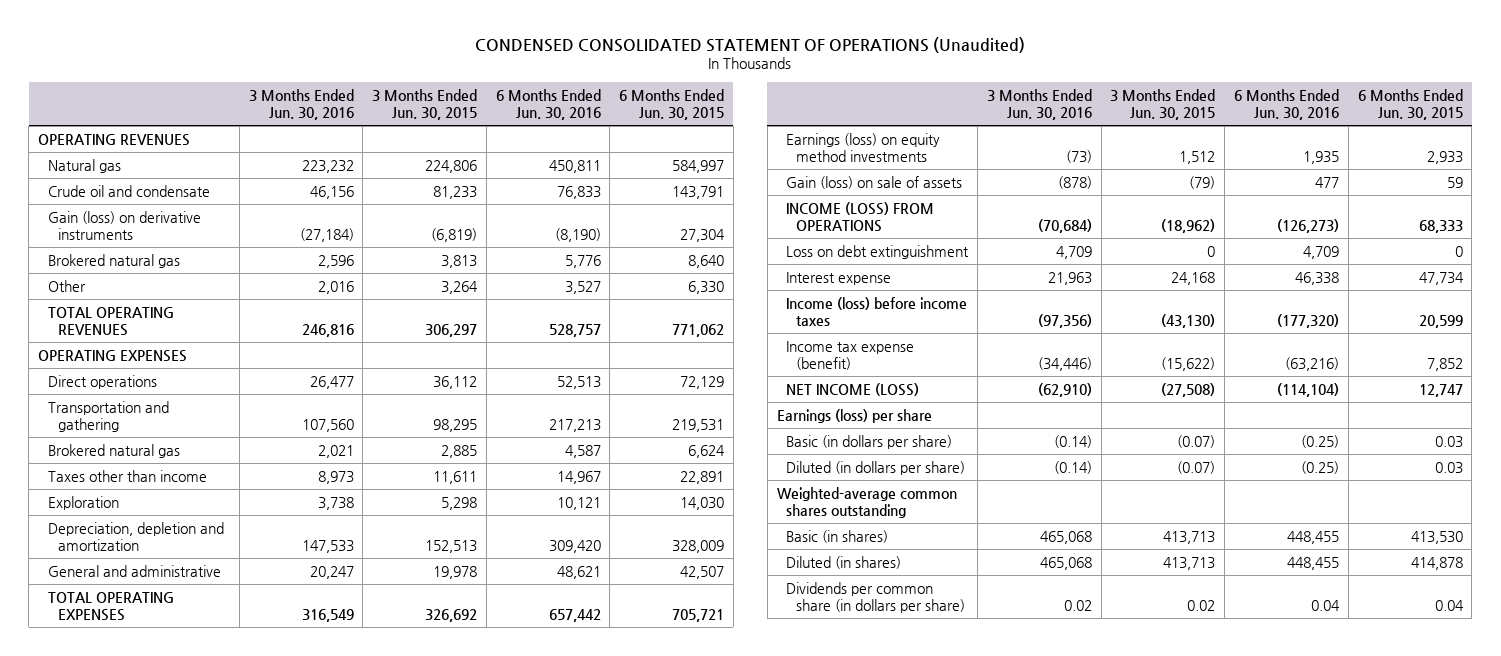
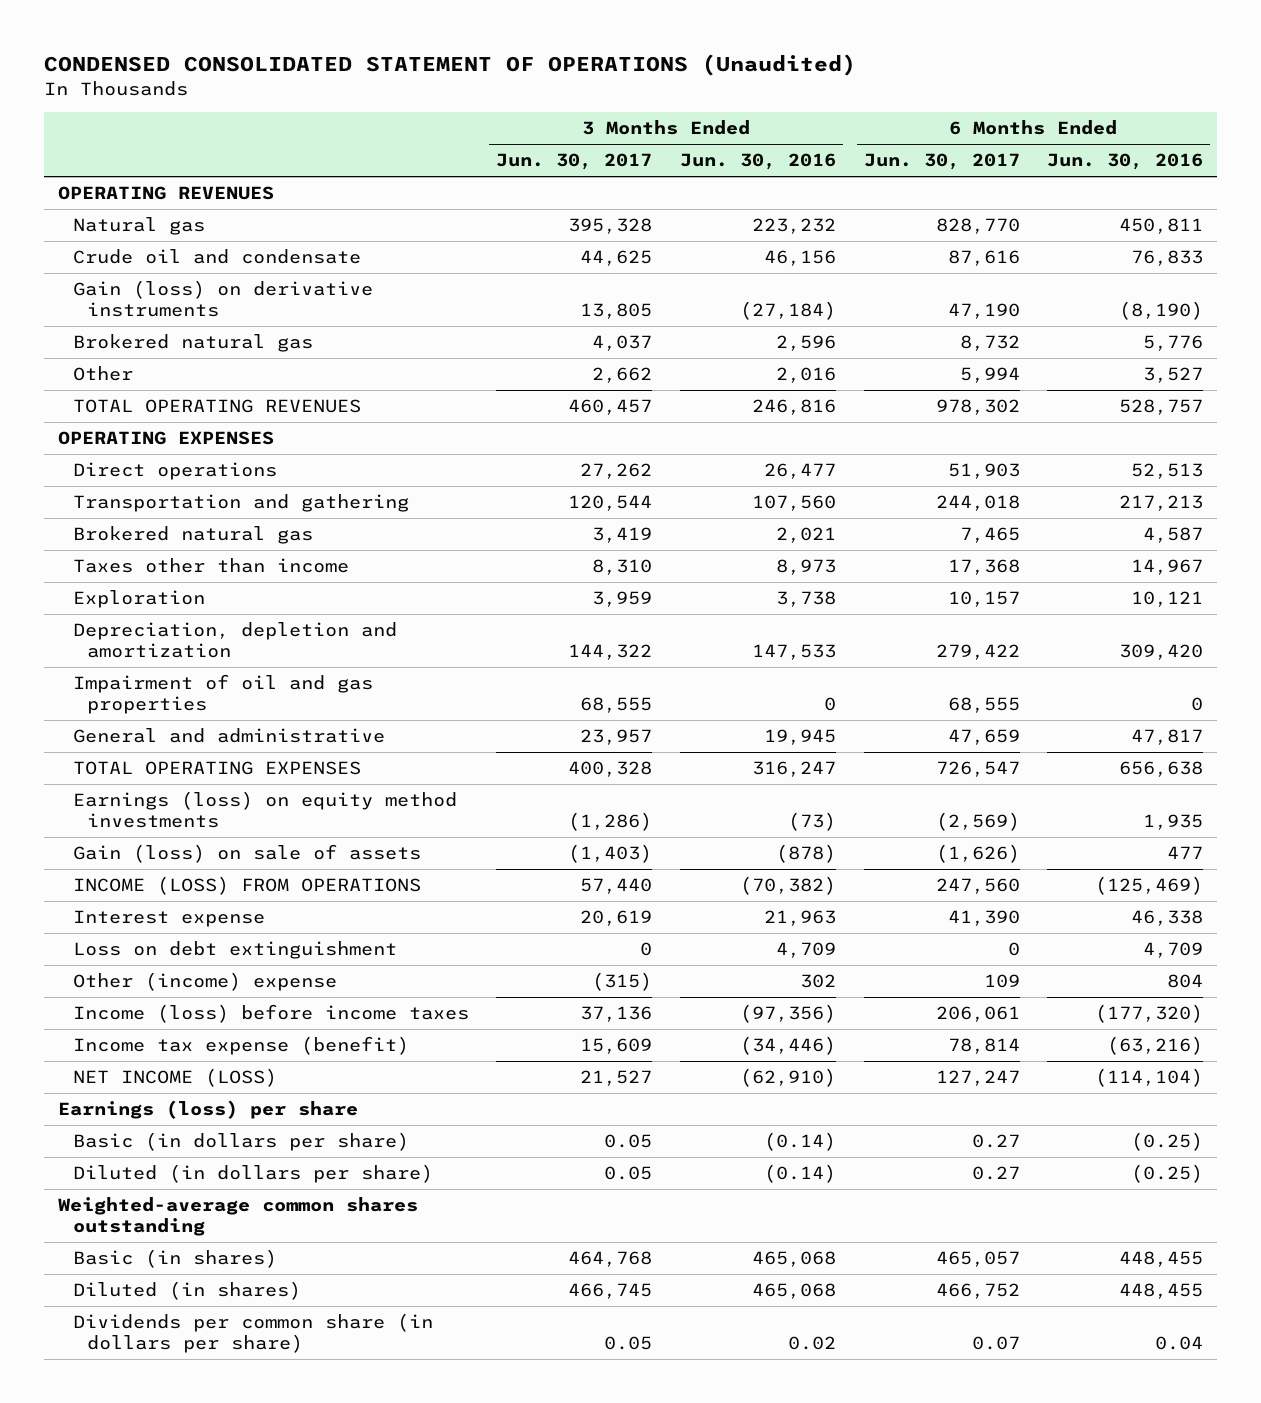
[372,88,478,120] 3 Months Ended Jun. 30, 2015 -> none
[619,88,725,120] 6 Months Ended Jun. 30, 2015 -> none
none -> [496,153,653,171] Jun. 30, 2017
none -> [863,153,1020,171] Jun. 30, 2017
none -> [72,674,373,715] Impairment of oil and gas properties
[309,565,354,579] 20,247 -> [763,729,836,746] 19,945
[556,565,601,579] 48,621 -> [1131,729,1204,746] 47,817
[301,608,354,622] 316,549 -> [751,761,836,778] 316,247
[548,608,601,622] 657,442 -> [1119,761,1204,778] 656,638
[1037,218,1092,233] (70,684) -> [739,876,836,896] (70,382)
[1277,218,1340,233] (126,273) -> [1095,876,1204,896] (125,469)
[786,244,970,259] Loss on debt extinguishment -> [72,941,397,960] Loss on debt extinguishment
none -> [72,972,337,992] Other (income) expense

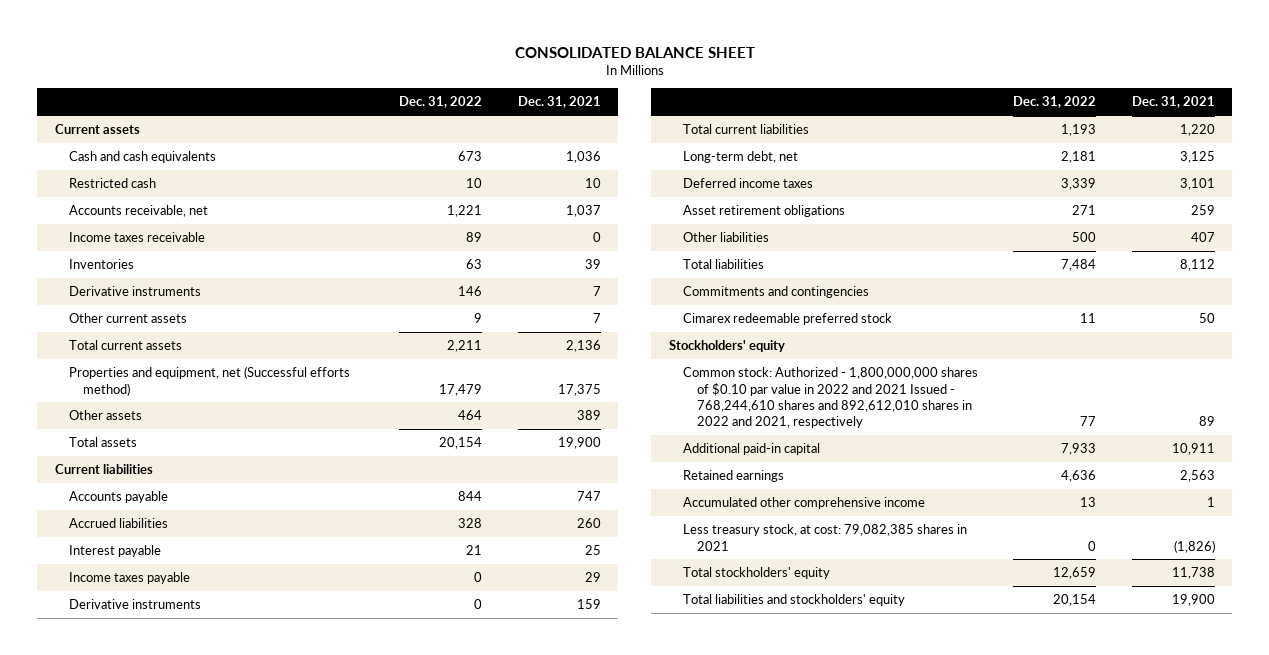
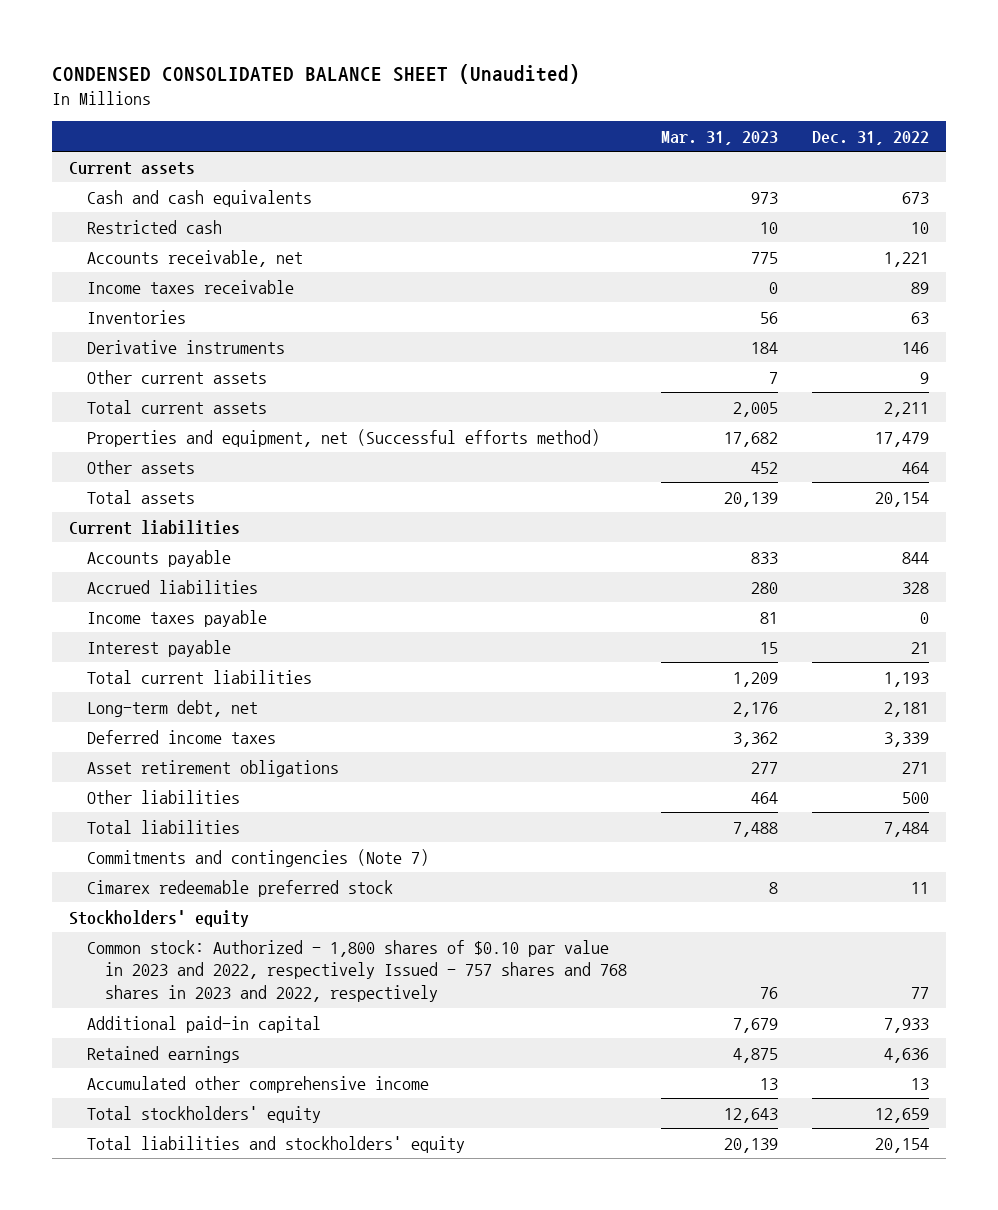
[514,46,755,58] CONSOLIDATED BALANCE SHEET -> [51,63,580,84] CONDENSED CONSOLIDATED BALANCE SHEET (Unaudited)
[517,96,601,109] Dec. 31, 2021 -> none
none -> [661,131,779,146] Mar. 31, 2023
[68,599,201,610] Derivative instruments -> none
[68,545,161,558] Interest payable -> [87,639,232,657] Interest payable
[682,286,869,299] Commitments and contingencies -> [87,848,430,867] Commitments and contingencies (Note 7)
[682,367,978,429] Common stock: Authorized - 1,800,000,000 shares of $0.10 par value in 2022 and 2021 Issued - 768,244,610 shares and 892,612,010 shares in 2022 and 2021, respectively -> [87,939,628,1003] Common stock: Authorized - 1,800 shares of $0.10 par value in 2023 and 2022, respectively Issued - 757 shares and 768 shares in 2023 and 2022, respectively
[682,524,967,551] Less treasury stock, at cost: 79,082,385 shares in 2021 -> none

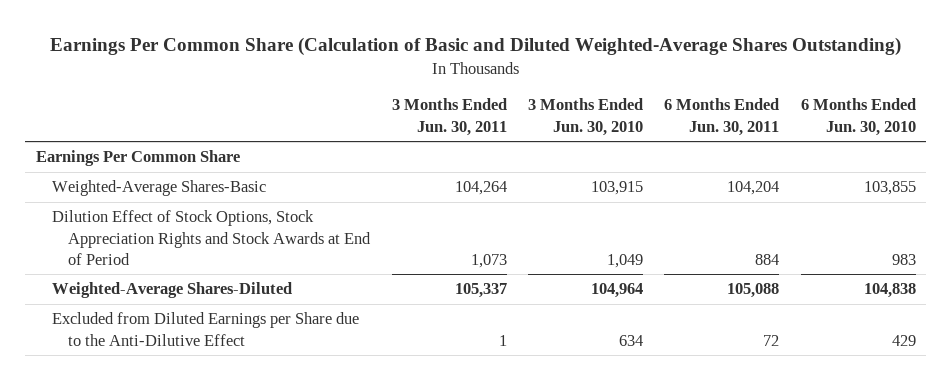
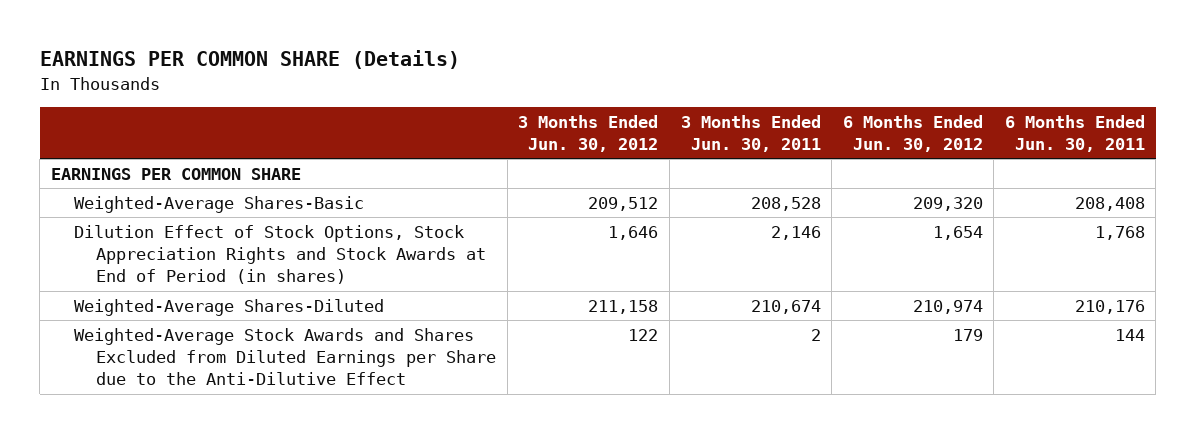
[49,37,901,57] Earnings Per Common Share (Calculation of Basic and Diluted Weighted-Average Shares Outstanding) -> [39,50,460,70] EARNINGS PER COMMON SHARE (Details)
[527,98,643,136] 3 Months Ended Jun. 30, 2010 -> none
[800,98,916,136] 6 Months Ended Jun. 30, 2010 -> none
none -> [518,114,659,152] 3 Months Ended Jun. 30, 2012
none -> [842,114,983,152] 6 Months Ended Jun. 30, 2012
[36,150,241,167] Earnings Per Common Share -> [50,167,301,180] EARNINGS PER COMMON SHARE
[454,181,507,196] 104,264 -> [750,196,821,211] 208,528
[727,181,780,196] 104,204 -> [1074,196,1145,211] 208,408
[52,210,372,265] Dilution Effect of Stock Options, Stock Appreciation Rights and Stock Awards at End of Period -> [73,224,487,285] Dilution Effect of Stock Options, Stock Appreciation Rights and Stock Awards at End of Period (in shares)
[470,253,507,268] 1,073 -> [770,225,821,240] 2,146
[755,253,780,265] 884 -> [1094,225,1145,240] 1,768
[454,283,507,299] 105,337 -> [750,299,821,314] 210,674
[727,283,780,299] 105,088 -> [1074,299,1145,314] 210,176
[52,312,360,346] Excluded from Diluted Earnings per Share due to the Anti-Dilutive Effect -> [73,327,497,386] Weighted-Average Stock Awards and Shares Excluded from Diluted Earnings per Share due to the Anti-Dilutive Effect
[498,334,507,346] 1 -> [810,328,821,341] 2
[763,334,780,346] 72 -> [1114,328,1145,341] 144

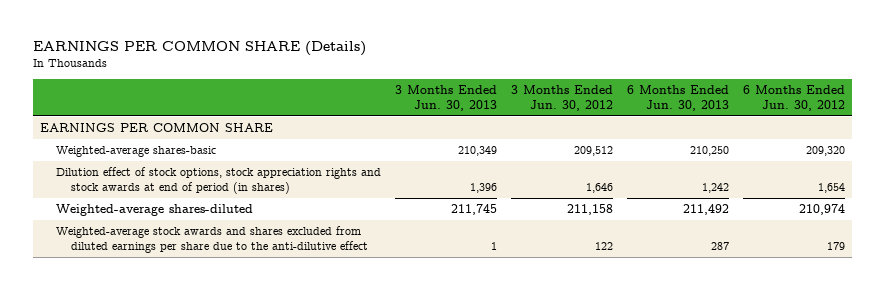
[680,114,821,152] 3 Months Ended Jun. 30, 2011 -> none
[1004,114,1145,152] 6 Months Ended Jun. 30, 2011 -> none
none -> [394,85,497,112] 3 Months Ended Jun. 30, 2013
none -> [627,85,730,112] 6 Months Ended Jun. 30, 2013
[73,195,364,213] Weighted-Average Shares-Basic -> [55,145,216,157] Weighted-average shares-basic
[73,224,487,285] Dilution Effect of Stock Options, Stock Appreciation Rights and Stock Awards at End of Period (in shares) -> [55,166,381,194] Dilution effect of stock options, stock appreciation rights and stock awards at end of period (in shares)
[73,298,384,316] Weighted-Average Shares-Diluted -> [55,203,253,216] Weighted-average shares-diluted
[73,327,497,386] Weighted-Average Stock Awards and Shares Excluded from Diluted Earnings per Share due to the Anti-Dilutive Effect -> [55,225,369,253] Weighted-average stock awards and shares excluded from diluted earnings per share due to the anti-dilutive effect

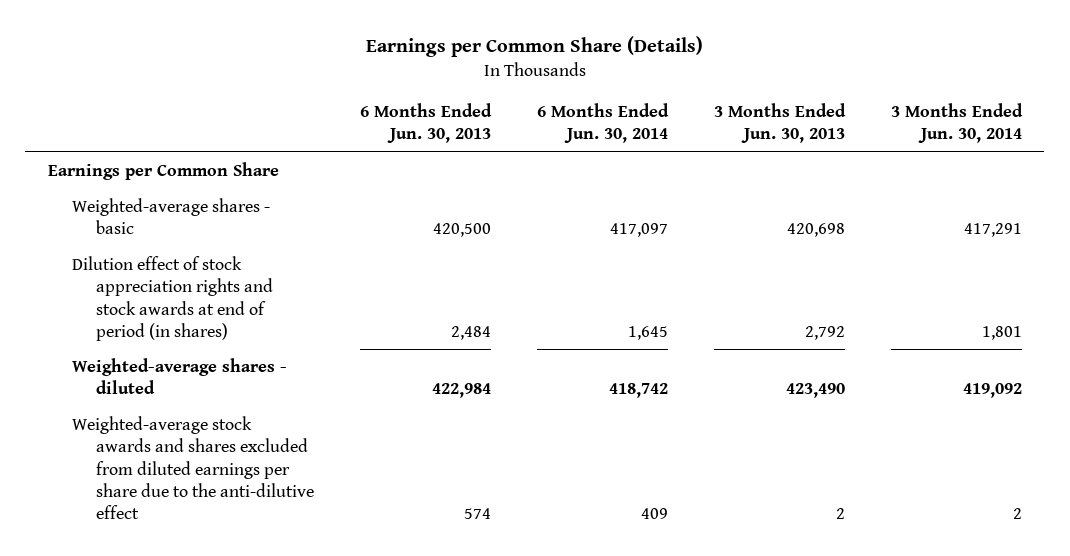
[33,41,367,57] EARNINGS PER COMMON SHARE (Details) -> [365,36,703,58] Earnings per Common Share (Details)
[511,85,614,112] 3 Months Ended Jun. 30, 2012 -> none
[743,85,846,112] 6 Months Ended Jun. 30, 2012 -> none
none -> [536,103,669,144] 6 Months Ended Jun. 30, 2014
none -> [890,103,1023,144] 3 Months Ended Jun. 30, 2014
[40,122,274,132] EARNINGS PER COMMON SHARE -> [48,162,280,181] Earnings per Common Share
[55,145,216,157] Weighted-average shares-basic -> [72,198,271,235] Weighted-average shares - basic
[457,145,497,156] 210,349 -> [786,223,845,238] 420,698
[690,145,730,156] 210,250 -> [433,223,492,238] 420,500
[55,166,381,194] Dilution effect of stock options, stock appreciation rights and stock awards at end of period (in shares) -> [72,256,274,341] Dilution effect of stock appreciation rights and stock awards at end of period (in shares)
[469,182,497,193] 1,396 -> [804,325,845,340] 2,792
[702,182,730,193] 1,242 -> [451,325,492,340] 2,484
[55,203,253,216] Weighted-average shares-diluted -> [72,358,288,395] Weighted-average shares - diluted
[450,203,497,215] 211,745 -> [785,383,845,399] 423,490
[683,203,730,215] 211,492 -> [432,383,492,399] 422,984
[490,241,497,250] 1 -> [835,507,845,519] 2
[711,241,730,250] 287 -> [464,507,492,519] 574

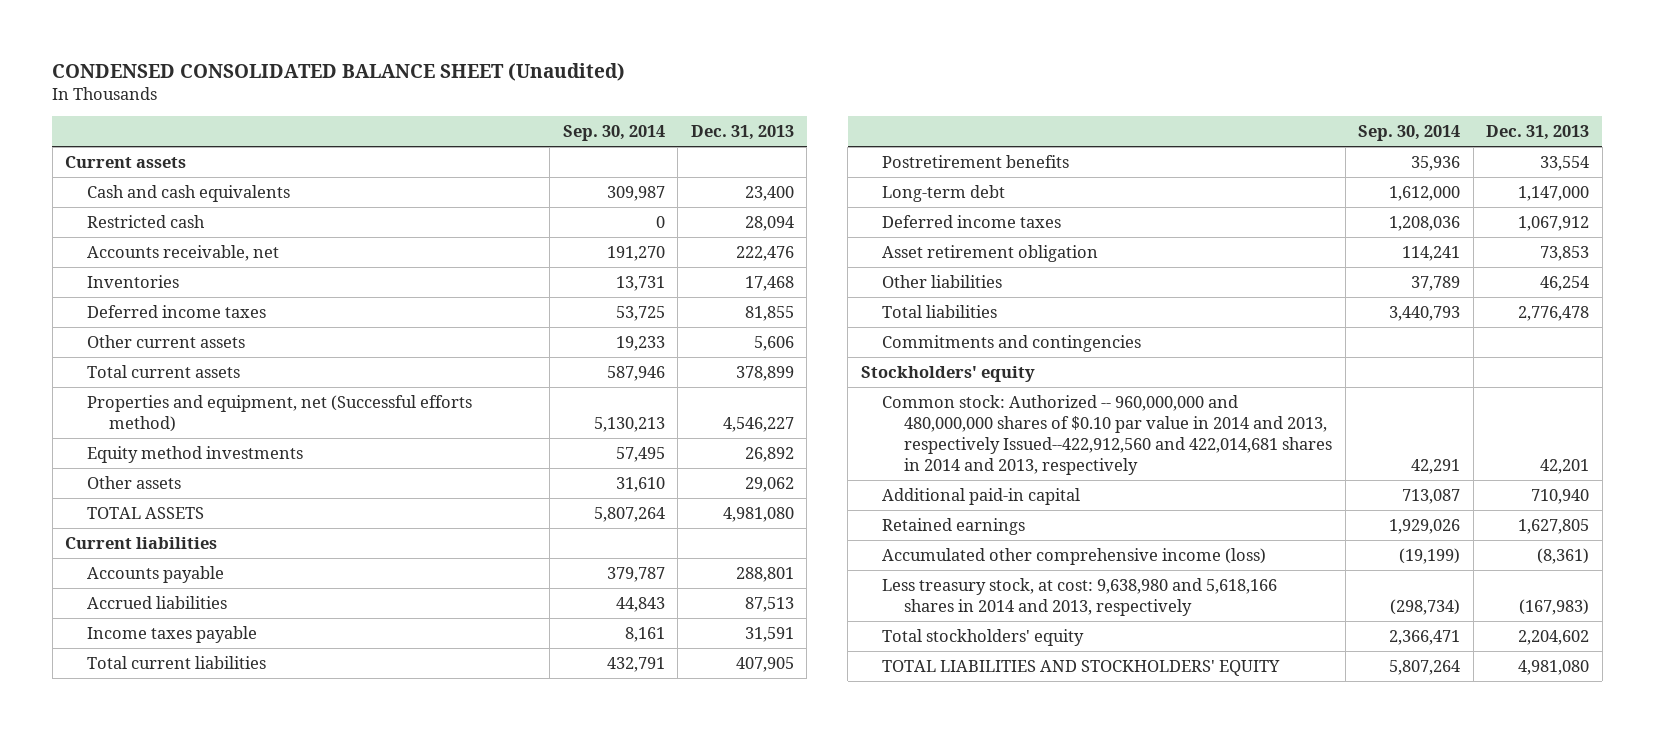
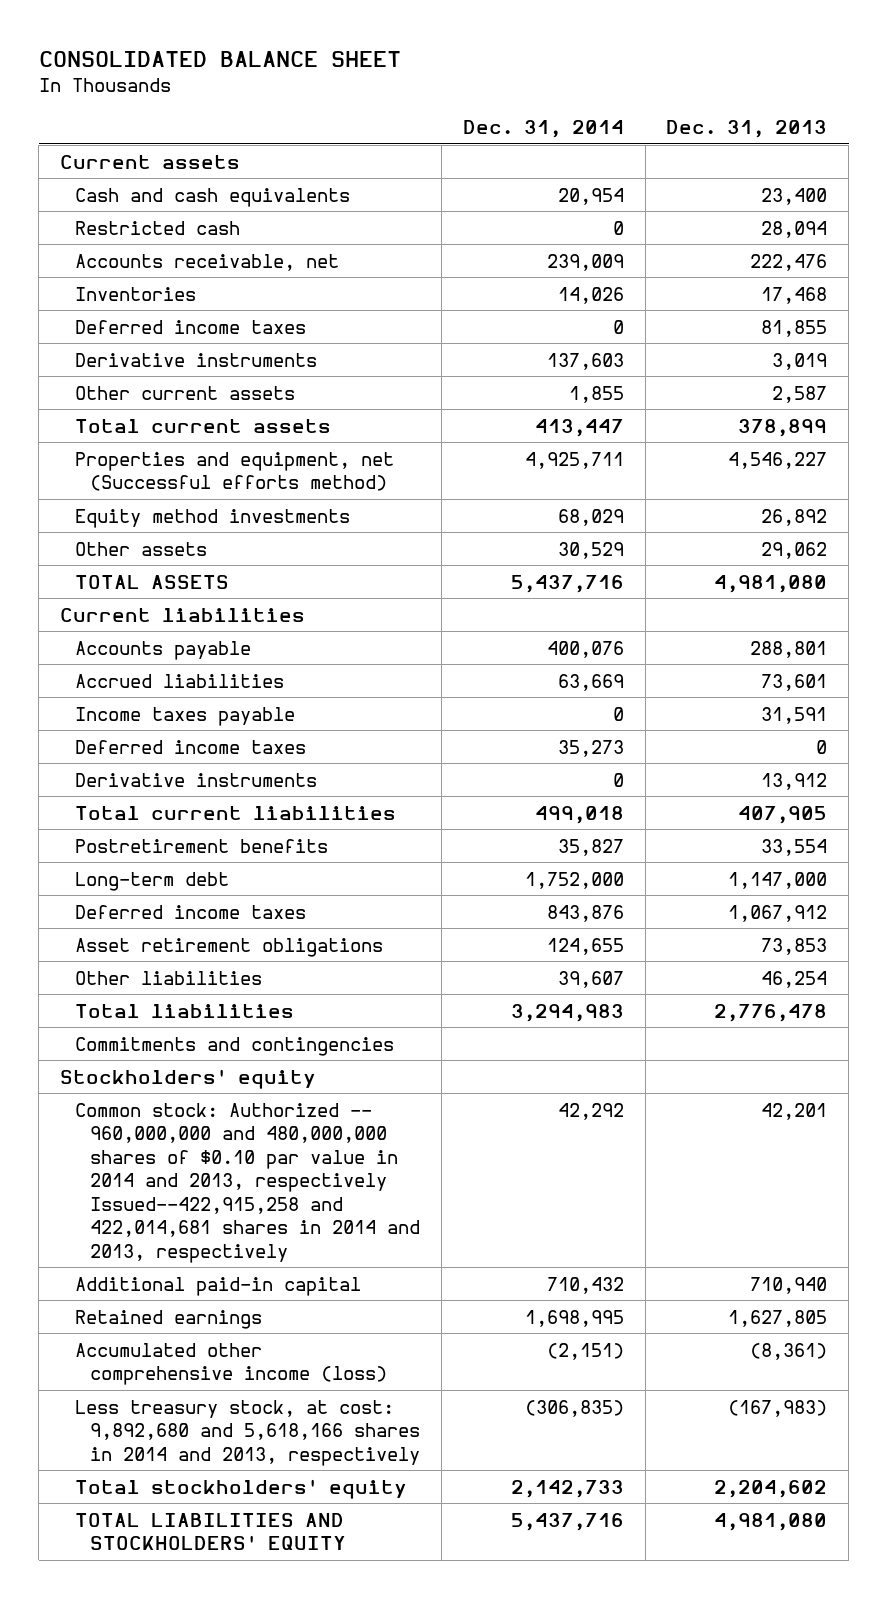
[52,62,626,81] CONDENSED CONSOLIDATED BALANCE SHEET (Unaudited) -> [38,51,401,68] CONSOLIDATED BALANCE SHEET
[562,125,665,142] Sep. 30, 2014 -> none
none -> [462,120,624,139] Dec. 31, 2014
none -> [74,352,317,367] Derivative instruments
[753,335,794,351] 5,606 -> [772,385,828,403] 2,587
[744,596,794,612] 87,513 -> [761,673,828,691] 73,601
none -> [74,739,306,754] Deferred income taxes
none -> [74,772,317,787] Derivative instruments
[882,244,1099,262] Asset retirement obligation -> [74,937,383,957] Asset retirement obligations
[882,394,1333,476] Common stock: Authorized -- 960,000,000 and 480,000,000 shares of $0.10 par value in 2014 and 2013, respectively Issued--422,912,560 and 422,014,681 shares in 2014 and 2013, respectively -> [74,1102,420,1263] Common stock: Authorized -- 960,000,000 and 480,000,000 shares of $0.10 par value in 2014 and 2013, respectively Issued--422,915,258 and 422,014,681 shares in 2014 and 2013, respectively
[882,577,1278,616] Less treasury stock, at cost: 9,638,980 and 5,618,166 shares in 2014 and 2013, respectively -> [74,1399,420,1466] Less treasury stock, at cost: 9,892,680 and 5,618,166 shares in 2014 and 2013, respectively

